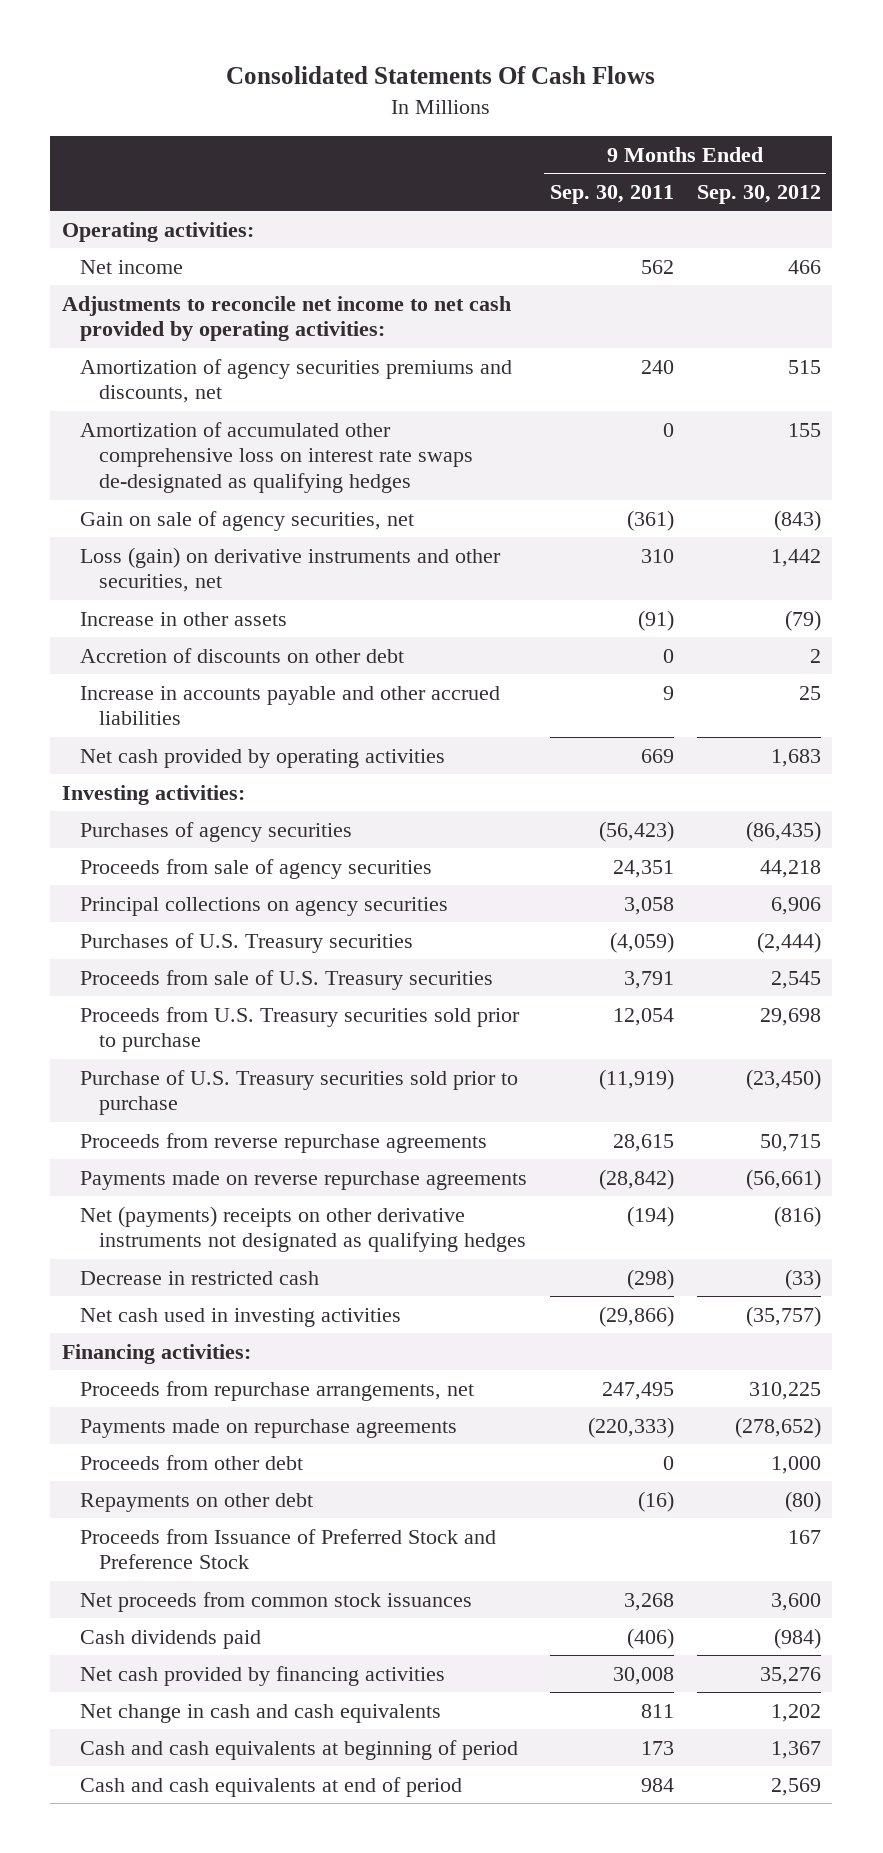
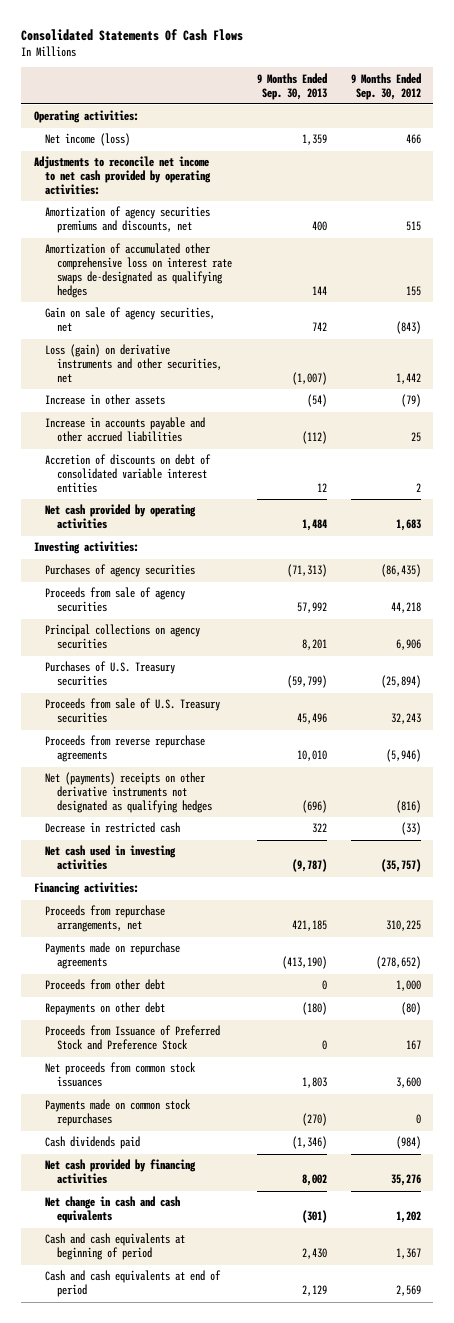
[550,184,675,204] Sep. 30, 2011 -> none
none -> [256,72,327,100] 9 Months Ended Sep. 30, 2013
[80,259,184,274] Net income -> [45,133,131,147] Net income (loss)
[80,647,405,663] Accretion of discounts on other debt -> none
none -> [45,454,212,494] Accretion of discounts on debt of consolidated variable interest entities
[80,1006,521,1053] Proceeds from U.S. Treasury securities sold prior to purchase -> none
[80,1069,519,1116] Purchase of U.S. Treasury securities sold prior to purchase -> none
[80,1170,528,1190] Payments made on reverse repurchase agreements -> none
[756,931,821,953] (2,444) -> [380,675,421,689] (25,894)
[770,970,821,989] 2,545 -> [390,713,421,725] 32,243
[759,1133,821,1152] 50,715 -> [385,749,421,763] (5,946)
none -> [45,1099,192,1127] Payments made on common stock repurchases

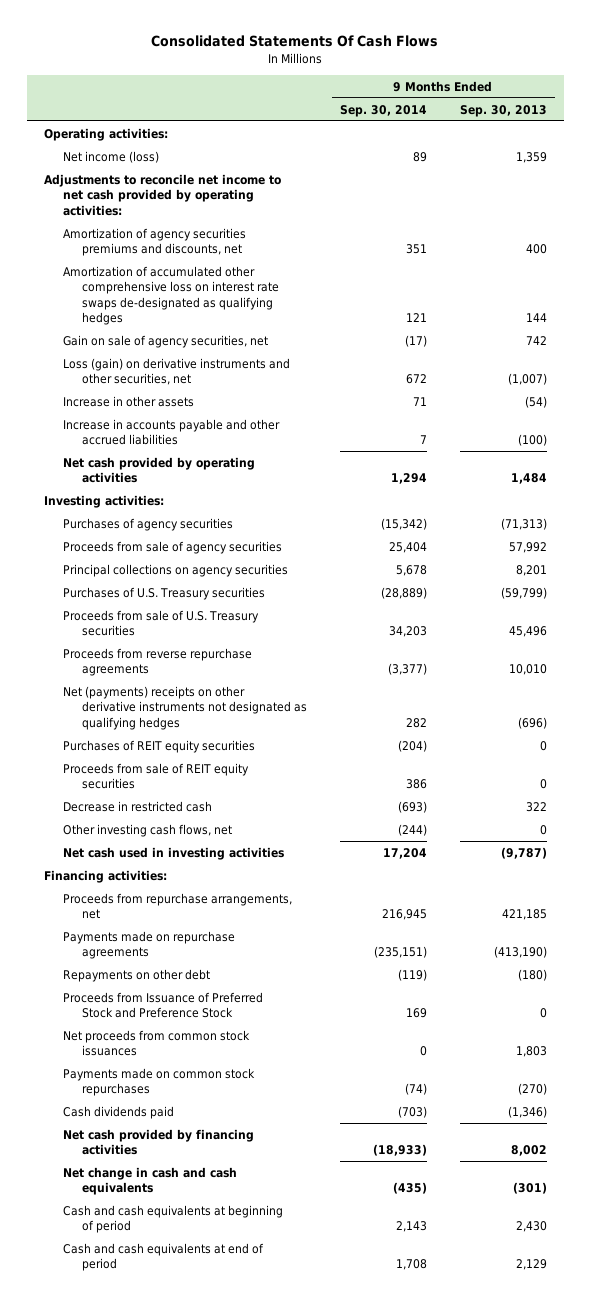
[350,72,421,100] 9 Months Ended Sep. 30, 2012 -> none
none -> [339,104,427,117] Sep. 30, 2014
[45,454,212,494] Accretion of discounts on debt of consolidated variable interest entities -> none
[301,431,327,445] (112) -> [517,434,547,447] (100)
none -> [62,739,255,753] Purchases of REIT equity securities
none -> [62,762,249,790] Proceeds from sale of REIT equity securities
none -> [62,823,232,837] Other investing cash flows, net
[45,979,166,991] Proceeds from other debt -> none

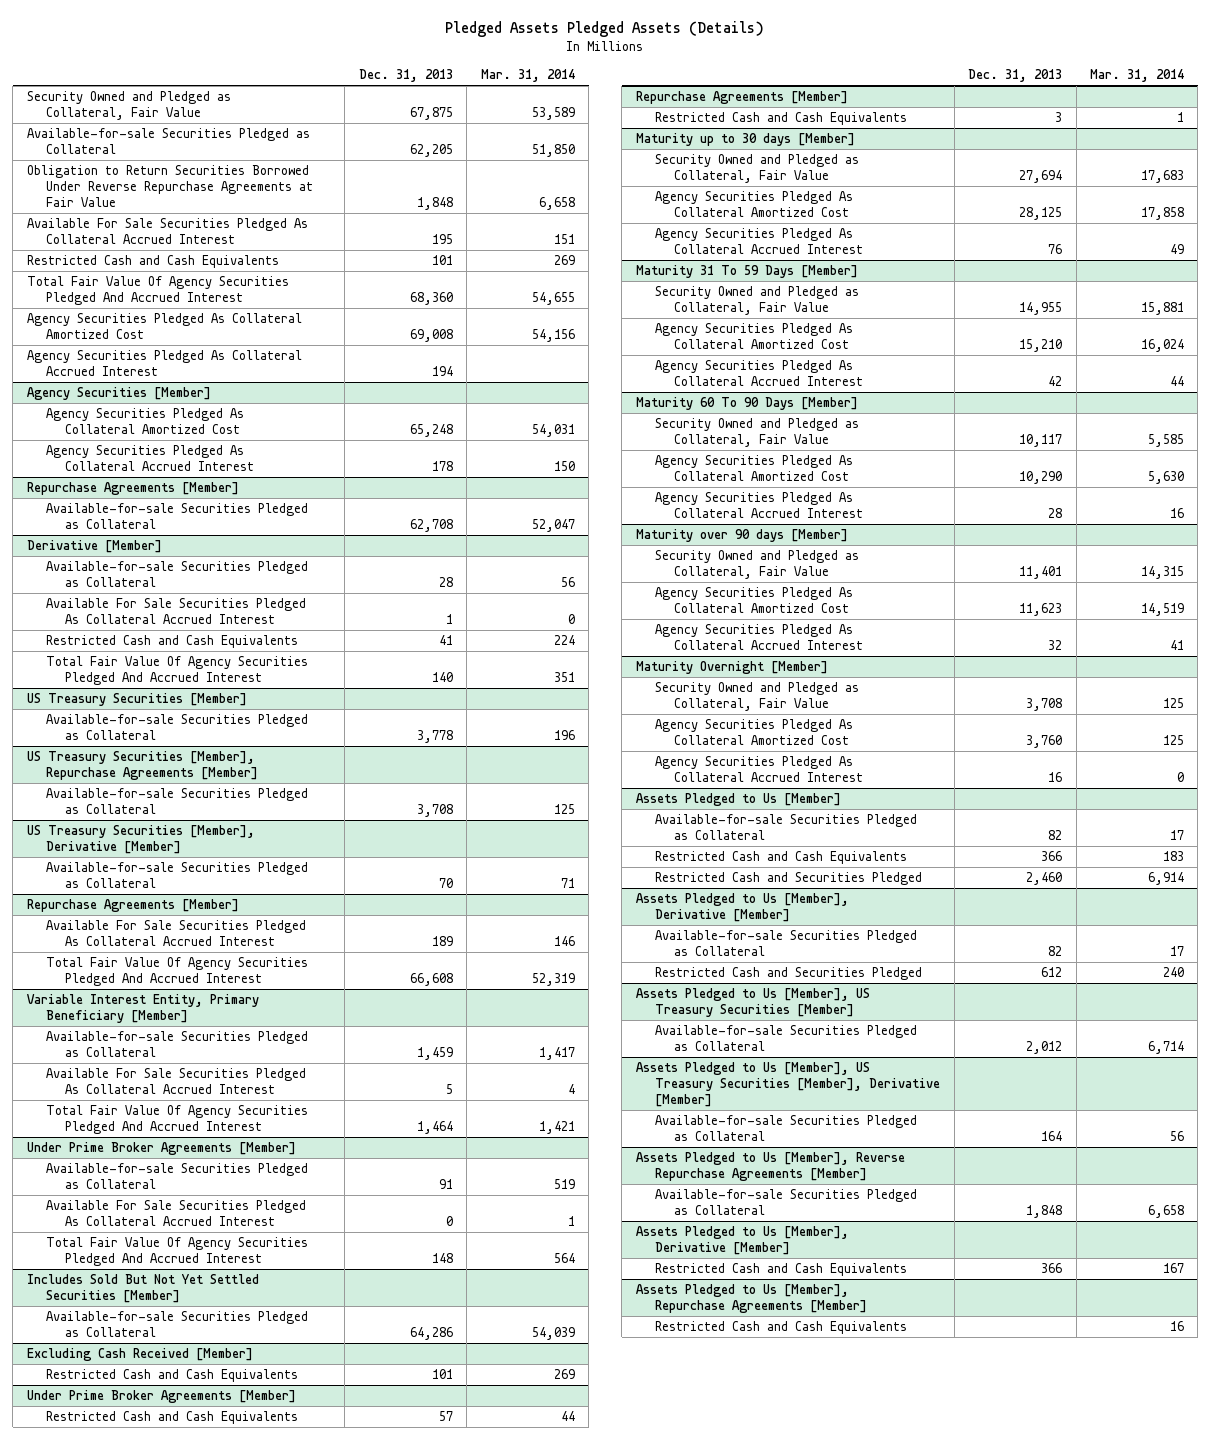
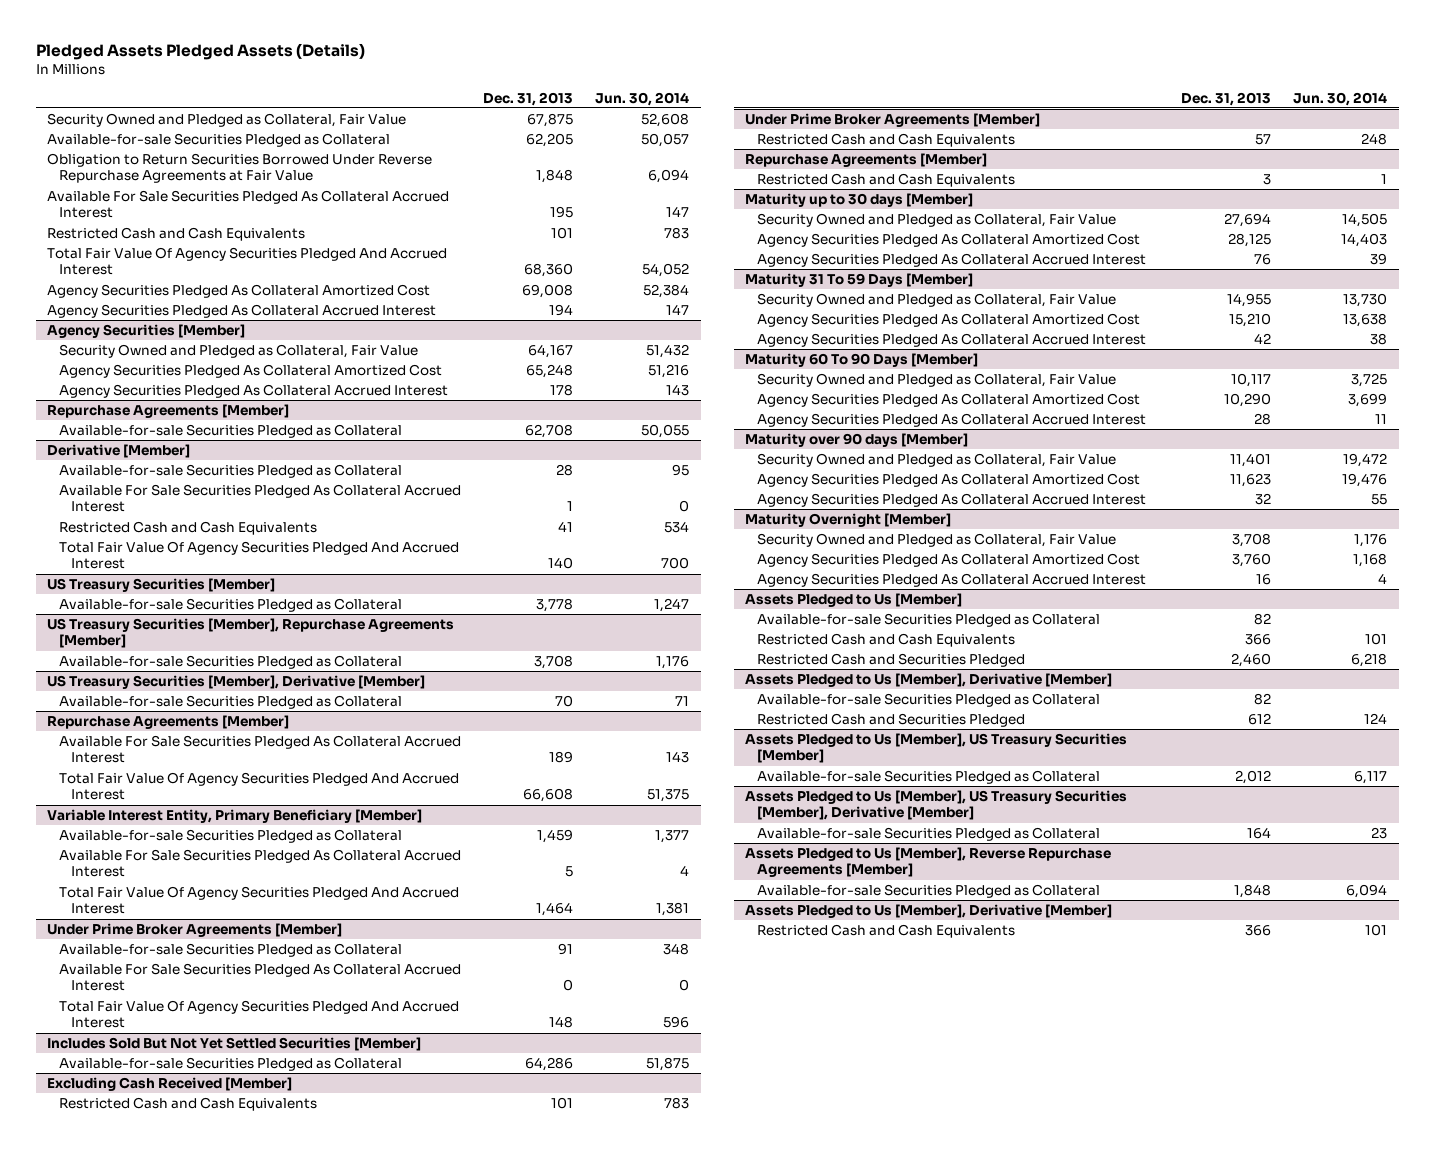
[480,69,575,83] Mar. 31, 2014 -> none
none -> [595,91,690,106] Jun. 30, 2014
none -> [58,343,418,358] Security Owned and Pledged as Collateral, Fair Value
[635,1284,868,1314] Assets Pledged to Us [Member], Repurchase Agreements [Member] -> none
[655,1321,908,1335] Restricted Cash and Cash Equivalents -> none

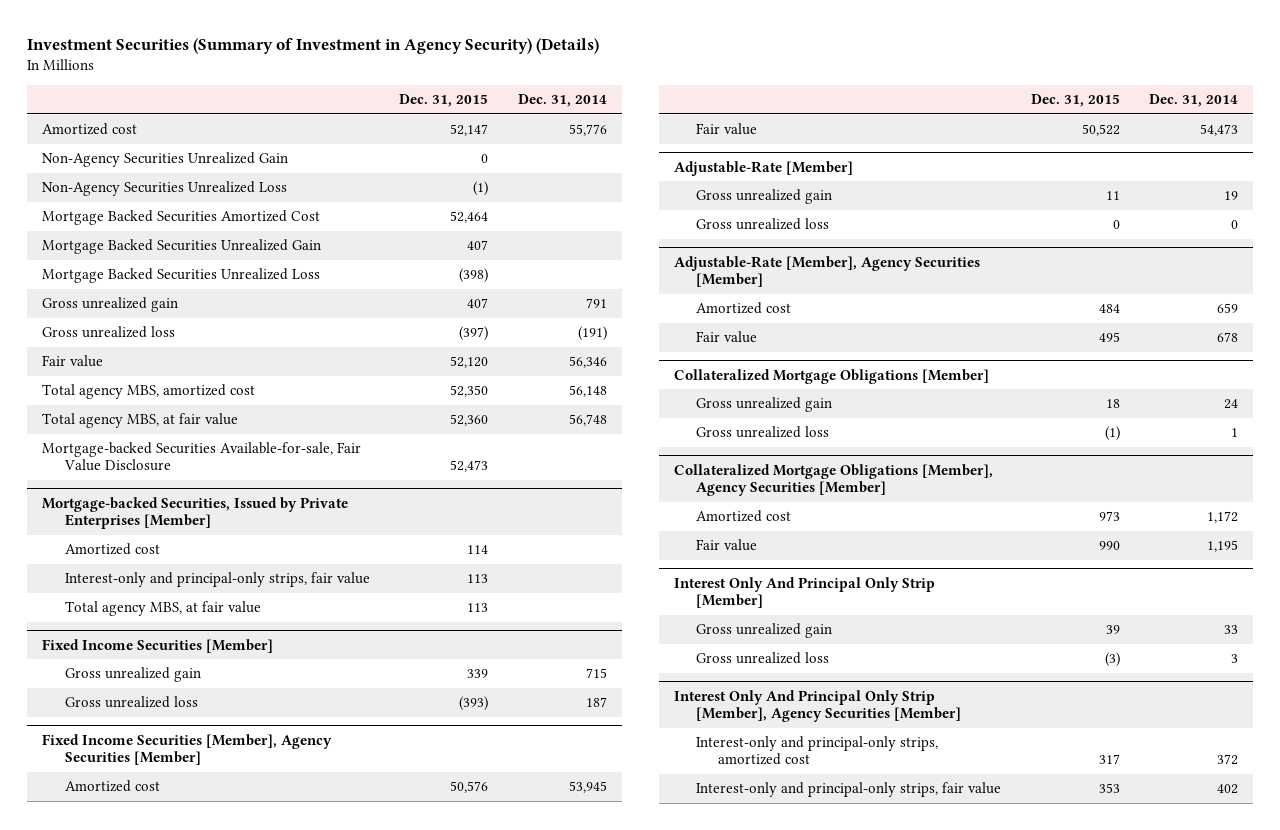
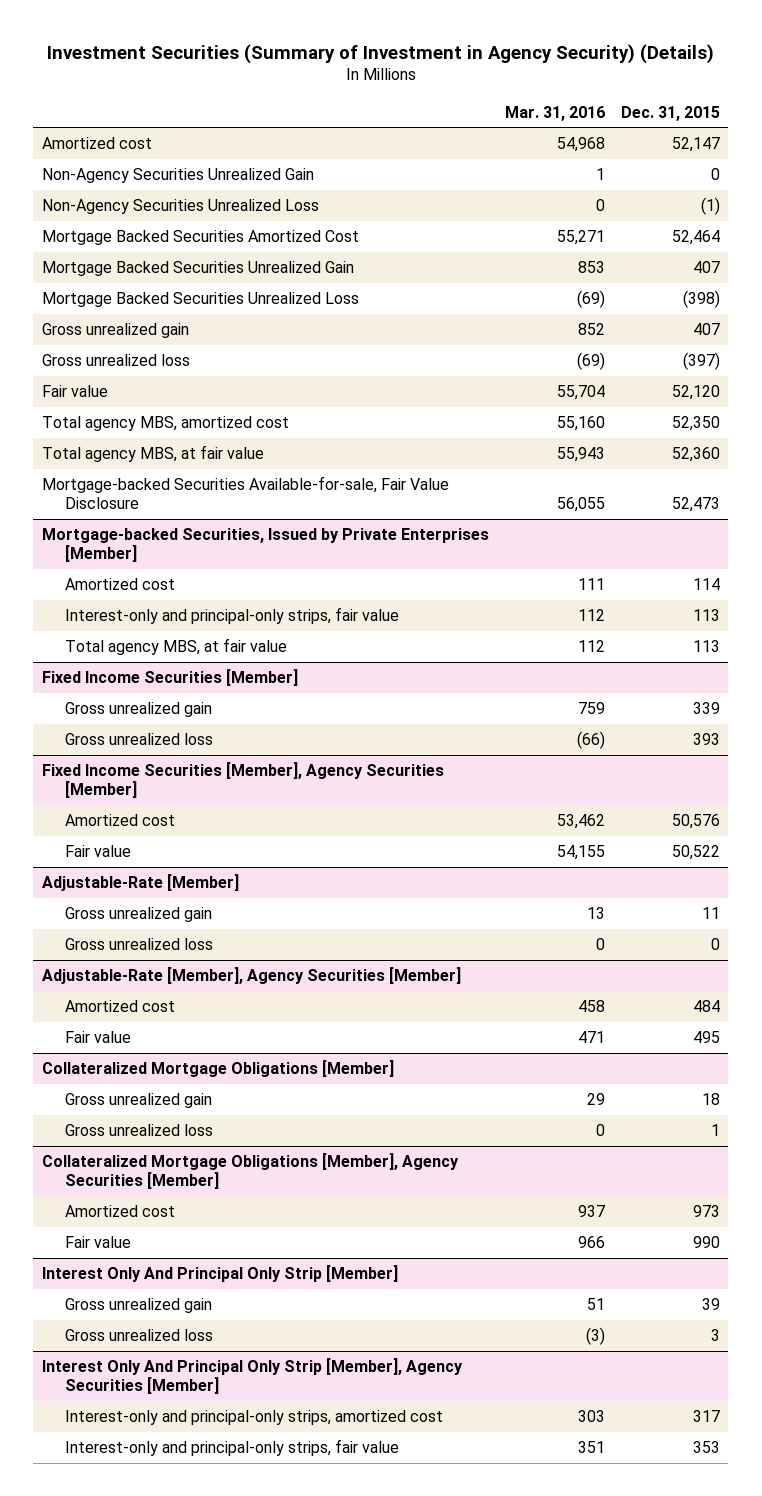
[517,94,607,108] Dec. 31, 2014 -> none
none -> [504,105,605,121] Mar. 31, 2016
[459,696,489,712] (393) -> [693,733,721,746] 393
[1104,426,1120,442] (1) -> [711,1124,721,1137] 1
[1104,652,1120,668] (3) -> [711,1329,721,1342] 3

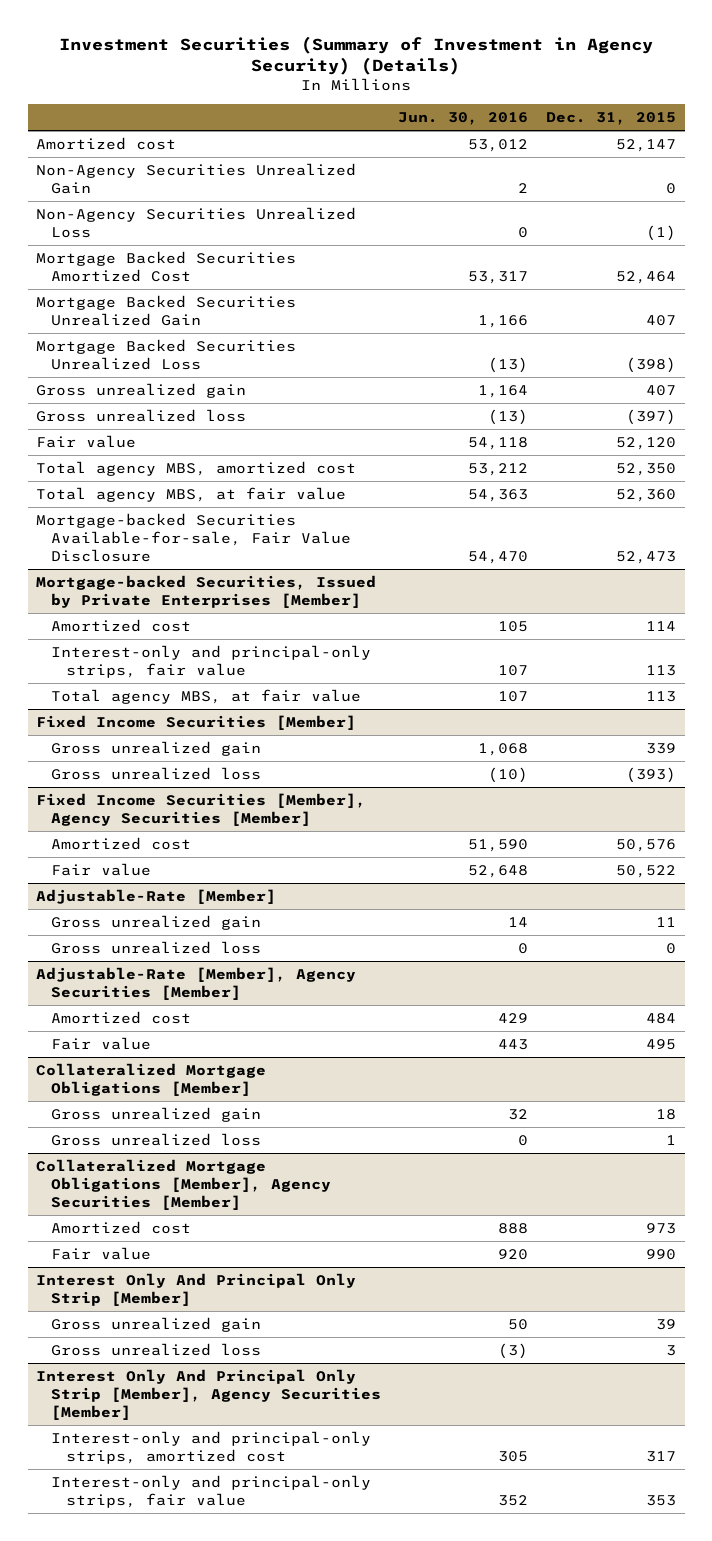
[504,105,605,121] Mar. 31, 2016 -> none
none -> [398,112,529,126] Jun. 30, 2016
[693,733,721,746] 393 -> [625,766,676,783] (393)

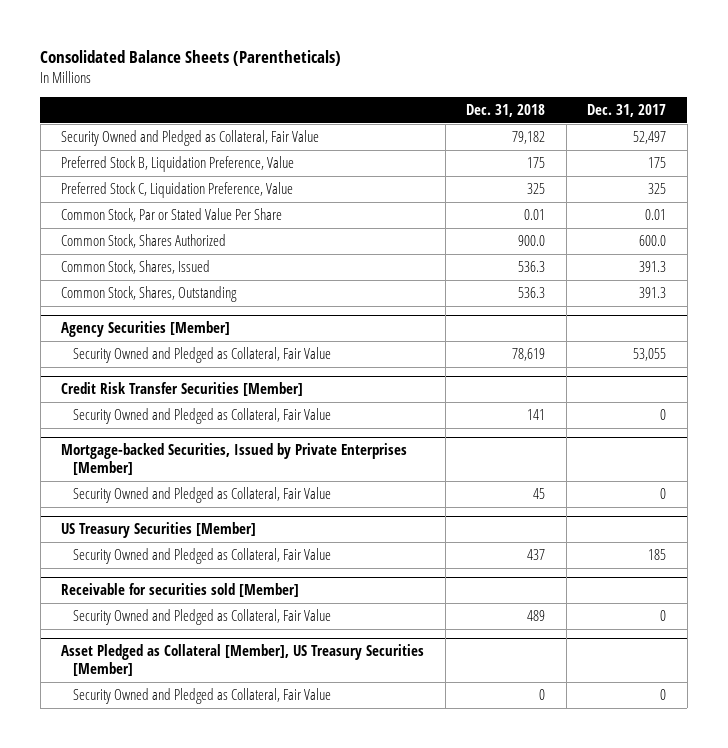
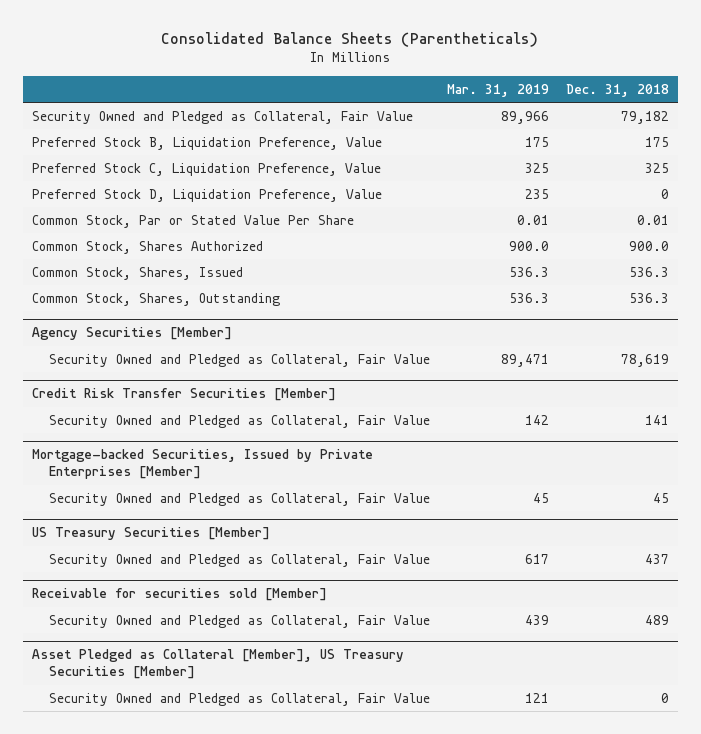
[587,104,667,118] Dec. 31, 2017 -> none
none -> [447,83,550,97] Mar. 31, 2019
none -> [31,188,382,202] Preferred Stock D, Liquidation Preference, Value

